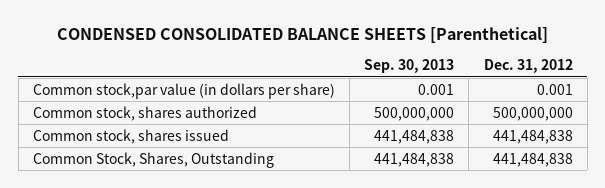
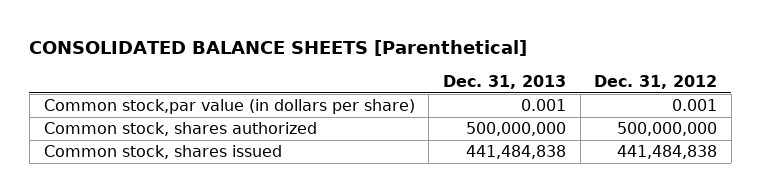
[56,26,548,43] CONDENSED CONSOLIDATED BALANCE SHEETS [Parenthetical] -> [29,39,528,56] CONSOLIDATED BALANCE SHEETS [Parenthetical]
[364,59,455,74] Sep. 30, 2013 -> none
none -> [442,75,566,90] Dec. 31, 2013
[32,151,274,168] Common Stock, Shares, Outstanding -> none

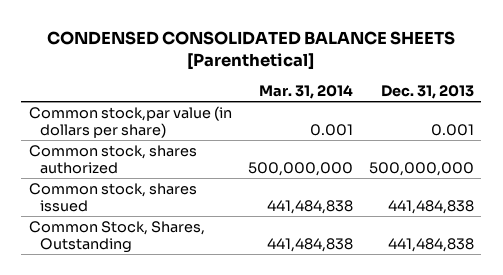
[29,39,528,56] CONSOLIDATED BALANCE SHEETS [Parenthetical] -> [47,30,456,70] CONDENSED CONSOLIDATED BALANCE SHEETS [Parenthetical]
[594,75,718,90] Dec. 31, 2012 -> none
none -> [258,85,353,100] Mar. 31, 2014
none -> [29,220,206,253] Common Stock, Shares, Outstanding

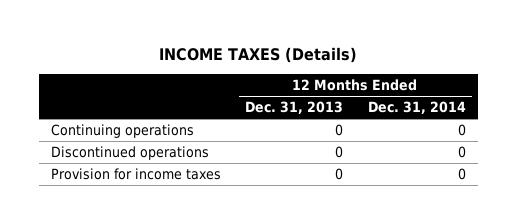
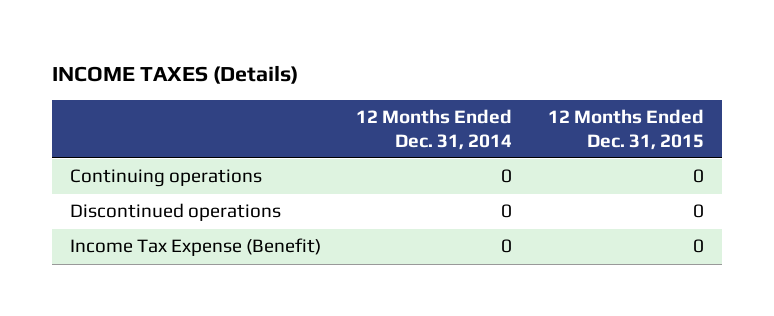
[245,101,344,115] Dec. 31, 2013 -> none
none -> [547,109,704,150] 12 Months Ended Dec. 31, 2015
[51,168,222,181] Provision for income taxes -> [69,238,321,257] Income Tax Expense (Benefit)

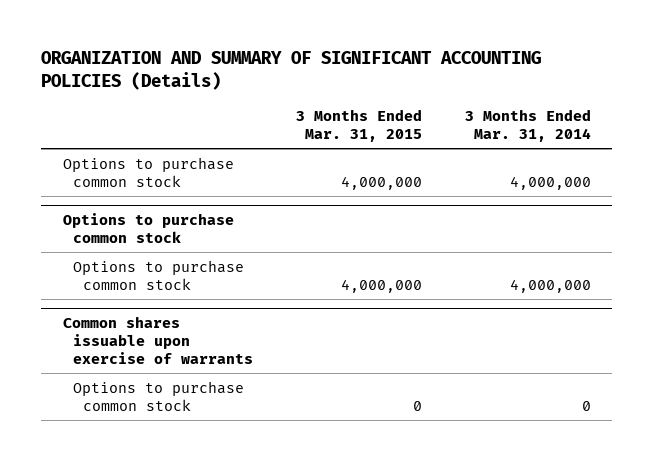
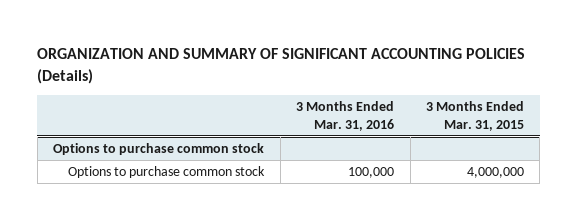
[464,108,591,143] 3 Months Ended Mar. 31, 2014 -> none
none -> [296,101,395,131] 3 Months Ended Mar. 31, 2016
[62,156,234,187] Options to purchase common stock -> none
[62,315,254,364] Common shares issuable upon exercise of warrants -> none
[73,380,245,411] Options to purchase common stock -> none

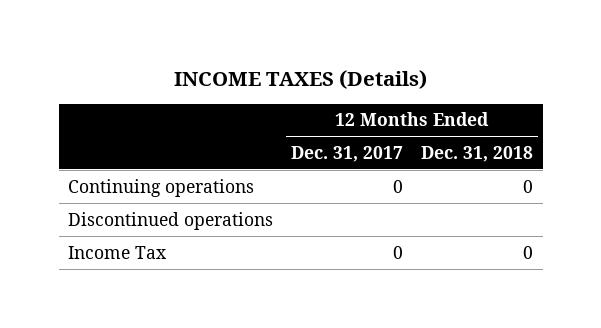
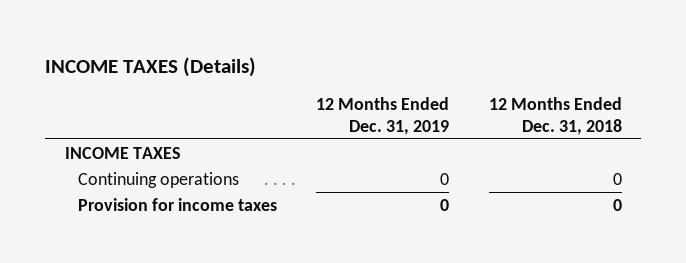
[291,145,404,162] Dec. 31, 2017 -> none
none -> [316,97,450,135] 12 Months Ended Dec. 31, 2019
none -> [64,147,181,160] INCOME TAXES
[67,211,273,230] Discontinued operations -> none
[67,245,167,259] Income Tax -> [77,198,277,212] Provision for income taxes

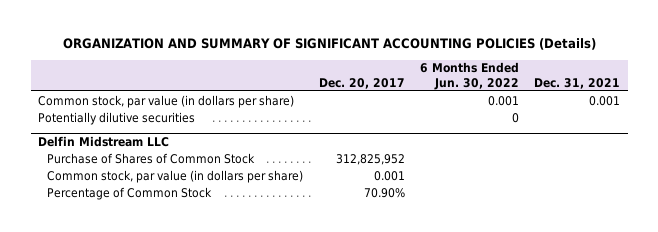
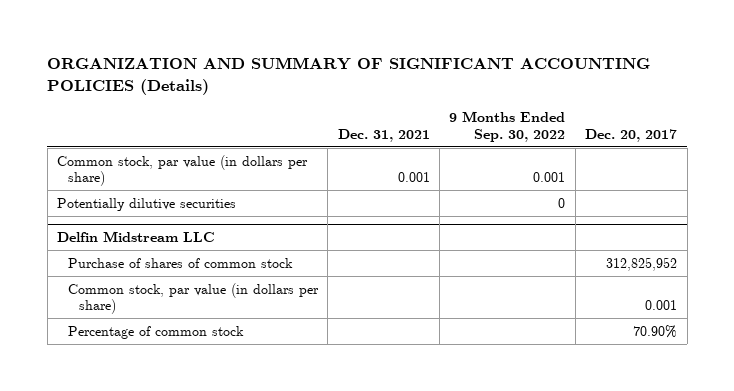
[419,62,519,90] 6 Months Ended Jun. 30, 2022 -> none
none -> [449,111,566,142] 9 Months Ended Sep. 30, 2022
[47,152,256,164] Purchase of Shares of Common Stock -> [67,257,293,268] Purchase of shares of common stock
[47,186,213,200] Percentage of Common Stock -> [67,325,244,339] Percentage of common stock

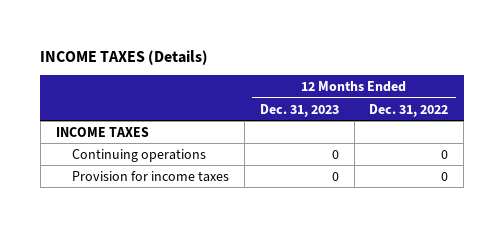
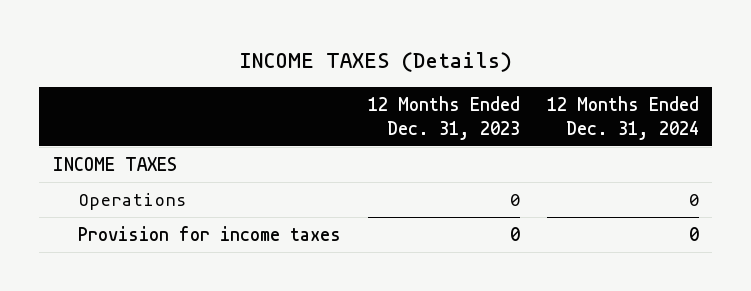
[369,103,449,117] Dec. 31, 2022 -> none
none -> [546,95,699,140] 12 Months Ended Dec. 31, 2024
[71,148,206,162] Continuing operations -> [77,192,186,210] Operations

